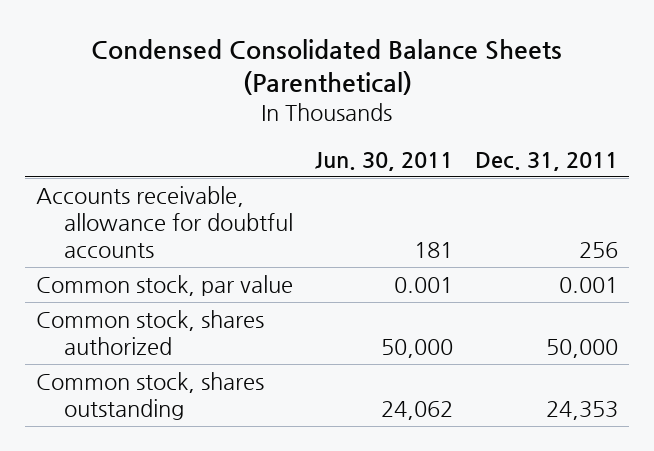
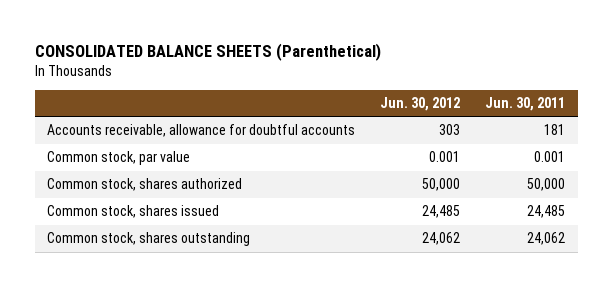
[90,39,562,96] Condensed Consolidated Balance Sheets (Parenthetical) -> [34,42,381,61] CONSOLIDATED BALANCE SHEETS (Parenthetical)
[474,151,618,171] Dec. 31, 2011 -> none
none -> [380,97,461,112] Jun. 30, 2012
none -> [47,205,220,219] Common stock, shares issued

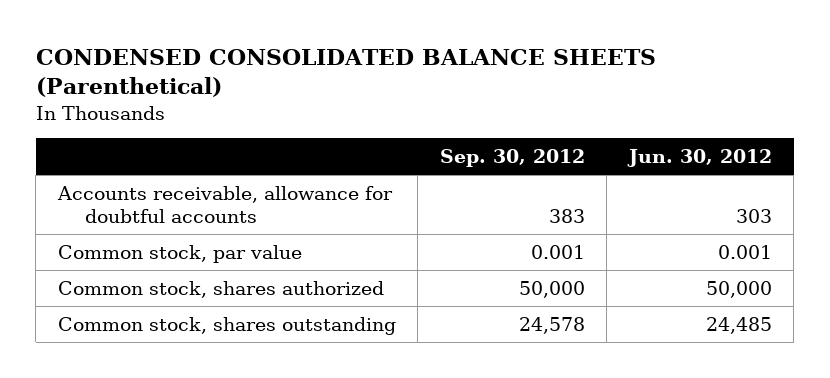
[34,42,381,61] CONSOLIDATED BALANCE SHEETS (Parenthetical) -> [35,48,656,98] CONDENSED CONSOLIDATED BALANCE SHEETS (Parenthetical)
[485,97,566,112] Jun. 30, 2011 -> none
none -> [439,149,585,168] Sep. 30, 2012
[47,205,220,219] Common stock, shares issued -> none
[422,232,461,246] 24,062 -> [705,316,772,334] 24,485

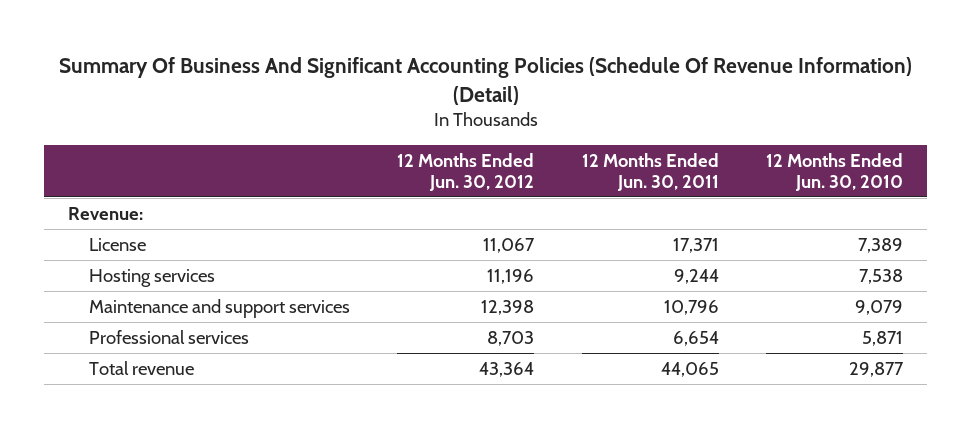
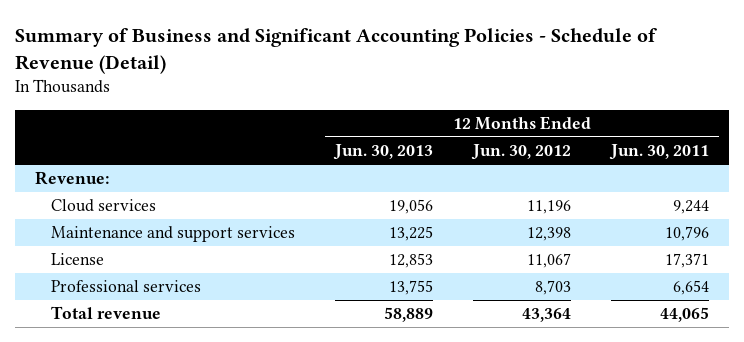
[58,56,912,105] Summary Of Business And Significant Accounting Policies (Schedule Of Revenue Information) (Detail) -> [15,27,658,74] Summary of Business and Significant Accounting Policies - Schedule of Revenue (Detail)
[766,152,904,192] 12 Months Ended Jun. 30, 2010 -> none
none -> [333,144,434,161] Jun. 30, 2013
[89,268,216,287] Hosting services -> [51,199,157,213] Cloud services
[89,237,147,251] License -> [51,253,105,266] License

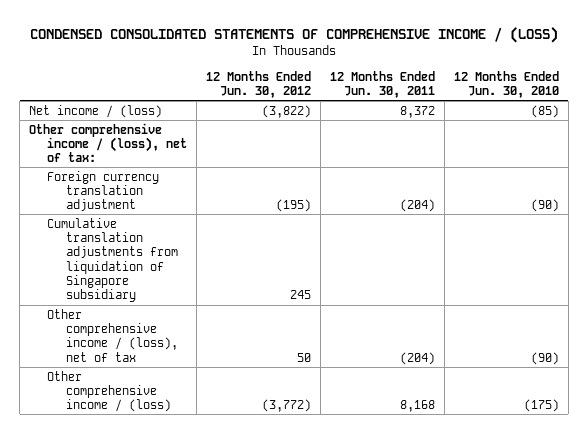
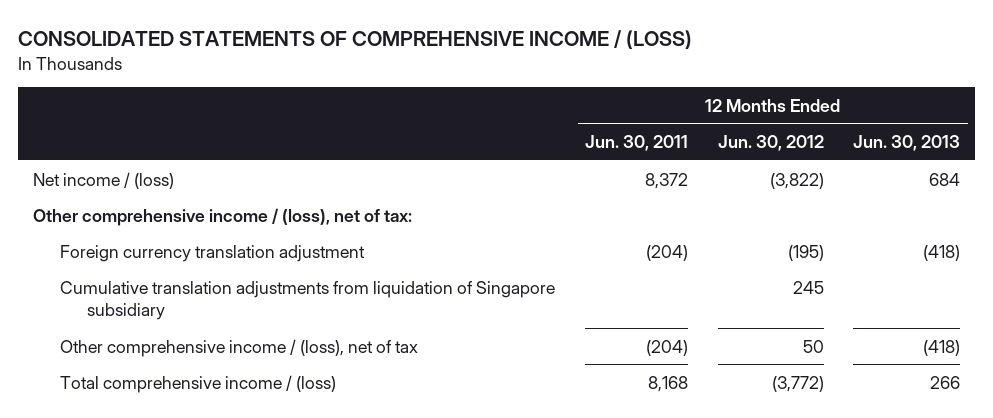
[30,26,559,43] CONDENSED CONSOLIDATED STATEMENTS OF COMPREHENSIVE INCOME / (LOSS) -> [18,29,693,49] CONSOLIDATED STATEMENTS OF COMPREHENSIVE INCOME / (LOSS)
[453,70,559,99] 12 Months Ended Jun. 30, 2010 -> none
none -> [853,135,961,152] Jun. 30, 2013
[47,370,171,413] Other comprehensive income / (loss) -> [60,374,337,393] Total comprehensive income / (loss)

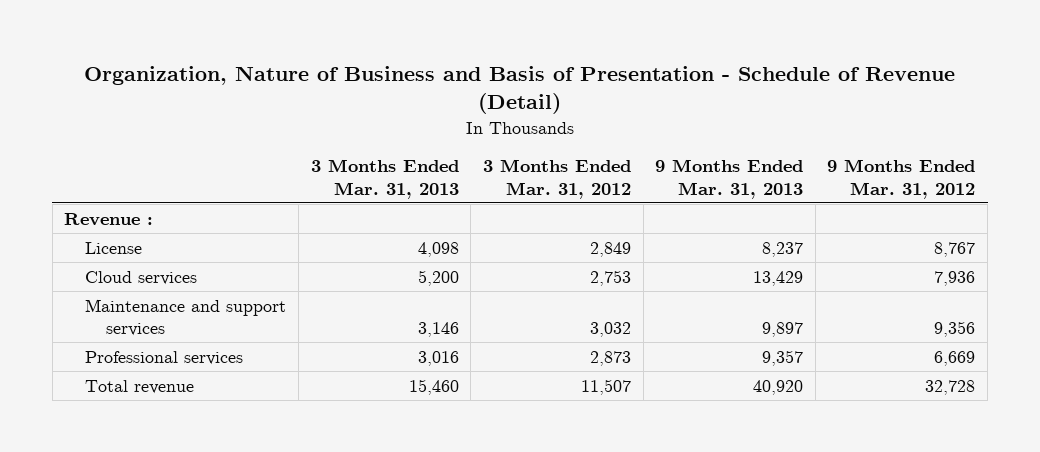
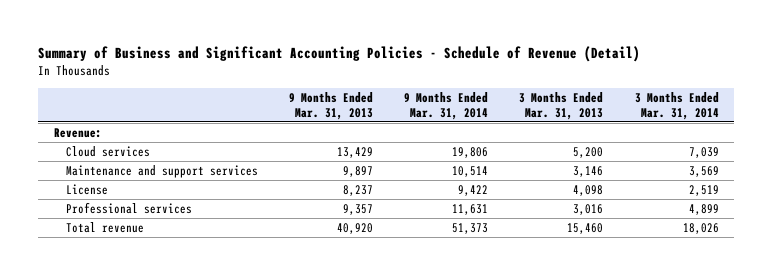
[83,65,955,114] Organization, Nature of Business and Basis of Presentation - Schedule of Revenue (Detail) -> [38,45,641,62] Summary of Business and Significant Accounting Policies - Schedule of Revenue (Detail)
[482,159,631,199] 3 Months Ended Mar. 31, 2012 -> none
[827,159,976,199] 9 Months Ended Mar. 31, 2012 -> none
none -> [404,91,489,120] 9 Months Ended Mar. 31, 2014
none -> [634,91,719,120] 3 Months Ended Mar. 31, 2014
[64,212,154,226] Revenue : -> [53,128,102,139] Revenue:
[85,241,143,254] License -> [66,184,109,196] License

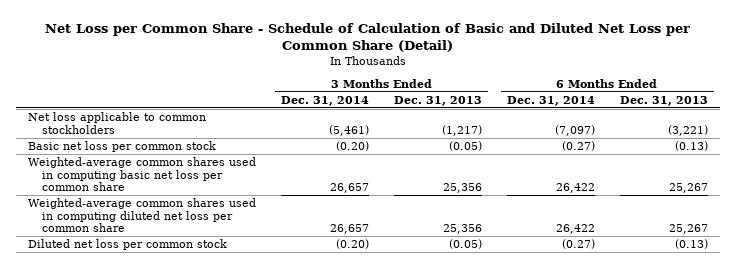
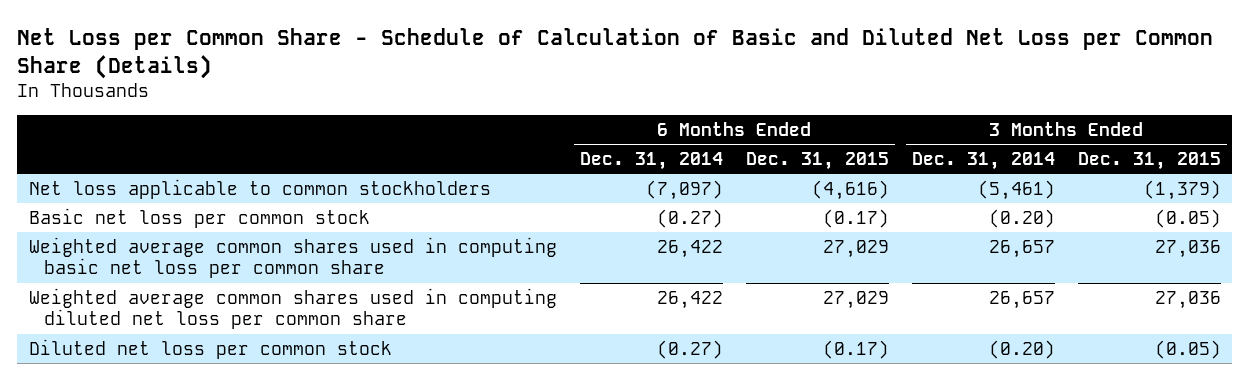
[44,22,690,53] Net Loss per Common Share - Schedule of Calculation of Basic and Diluted Net Loss per Common Share (Detail) -> [17,27,1214,79] Net Loss per Common Share - Schedule of Calculation of Basic and Diluted Net Loss per Common Share (Details)
[393,95,482,106] Dec. 31, 2013 -> none
[619,95,708,106] Dec. 31, 2013 -> none
none -> [745,152,889,171] Dec. 31, 2015
none -> [1077,152,1221,171] Dec. 31, 2015
[28,157,257,192] Weighted-average common shares used in computing basic net loss per common share -> [28,236,557,279] Weighted average common shares used in computing basic net loss per common share
[28,198,257,233] Weighted-average common shares used in computing diluted net loss per common share -> [28,287,557,330] Weighted average common shares used in computing diluted net loss per common share

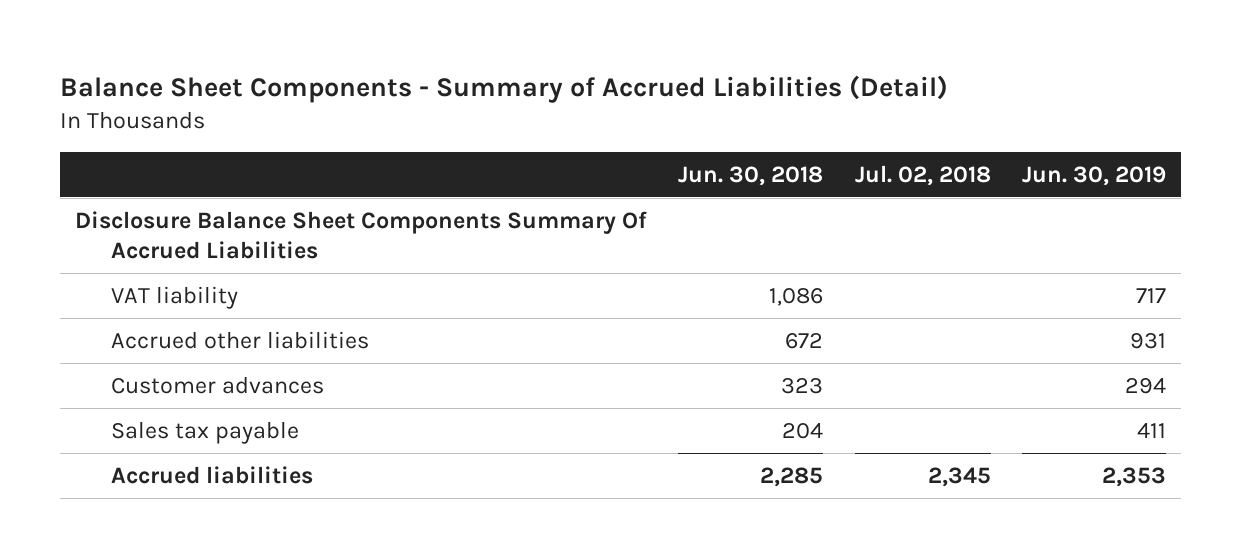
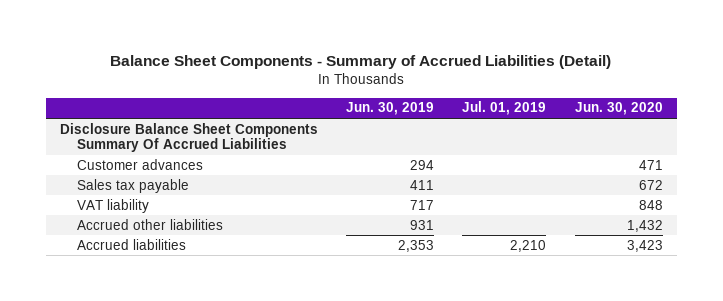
[678,165,824,186] Jun. 30, 2018 -> none
[854,164,991,186] Jul. 02, 2018 -> none
none -> [462,101,547,116] Jul. 01, 2019
none -> [574,102,663,116] Jun. 30, 2020
[110,285,238,309] VAT liability -> [76,198,149,213] VAT liability
[110,330,369,349] Accrued other liabilities -> [76,218,223,230] Accrued other liabilities

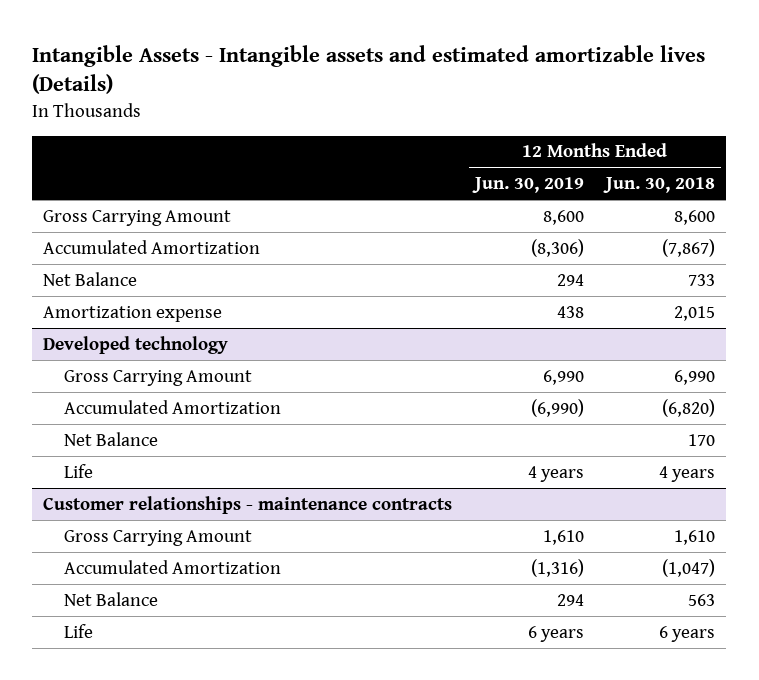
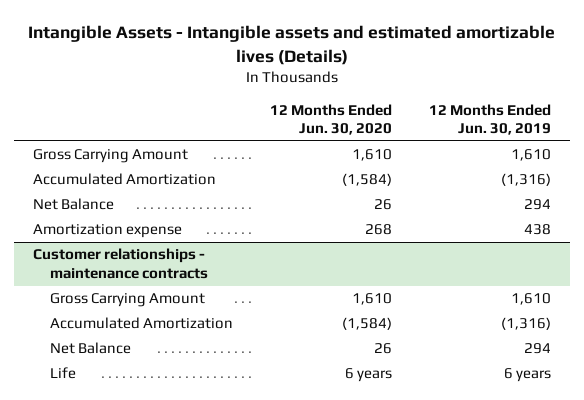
[603,177,716,194] Jun. 30, 2018 -> none
none -> [270,103,393,136] 12 Months Ended Jun. 30, 2020
[542,209,584,225] 8,600 -> [511,149,552,162] 1,610
[530,238,584,257] (8,306) -> [501,173,552,187] (1,316)
[43,335,229,354] Developed technology -> none
[63,369,252,386] Gross Carrying Amount -> none
[63,399,281,414] Accumulated Amortization -> none
[63,431,158,446] Net Balance -> none
[63,463,93,478] Life -> none

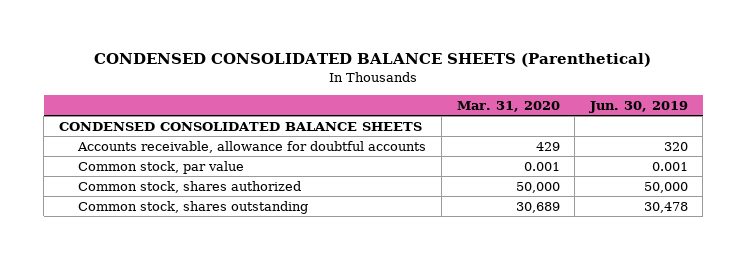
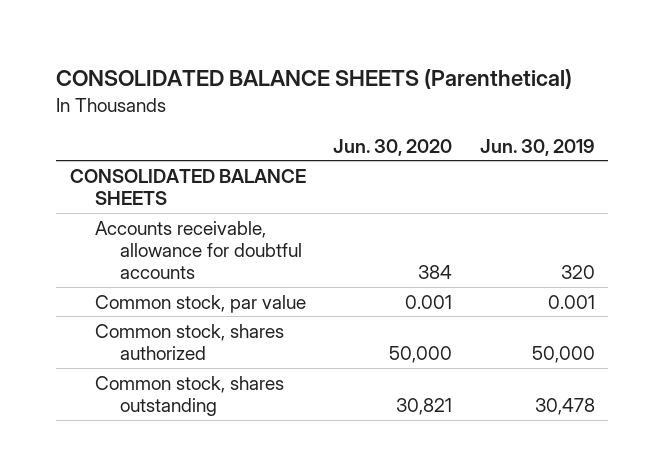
[94,53,652,68] CONDENSED CONSOLIDATED BALANCE SHEETS (Parenthetical) -> [56,68,573,89] CONSOLIDATED BALANCE SHEETS (Parenthetical)
[456,100,560,112] Mar. 31, 2020 -> none
none -> [333,138,453,156] Jun. 30, 2020
[58,121,422,131] CONDENSED CONSOLIDATED BALANCE SHEETS -> [69,168,306,206] CONSOLIDATED BALANCE SHEETS

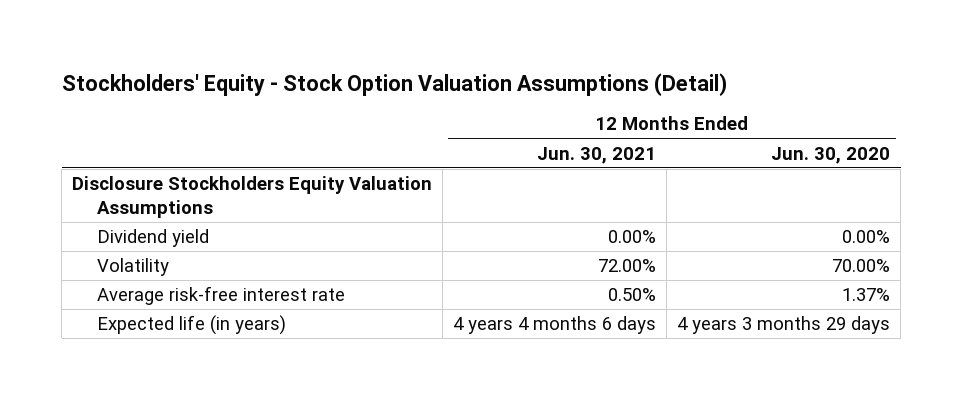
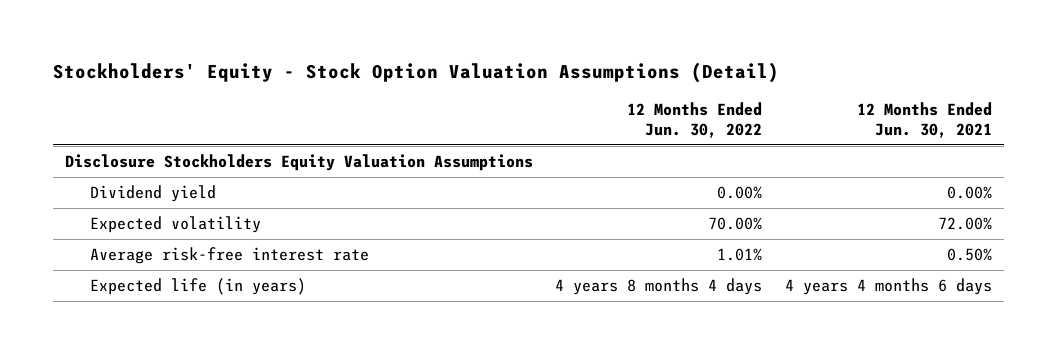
[771,146,891,164] Jun. 30, 2020 -> none
none -> [627,102,763,139] 12 Months Ended Jun. 30, 2022
[97,258,170,277] Volatility -> [90,215,262,233] Expected volatility

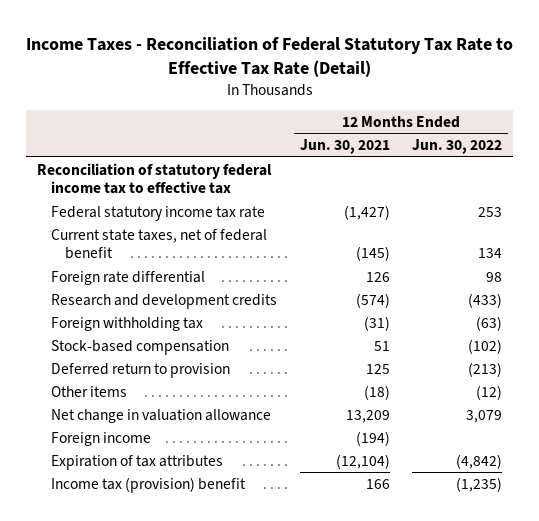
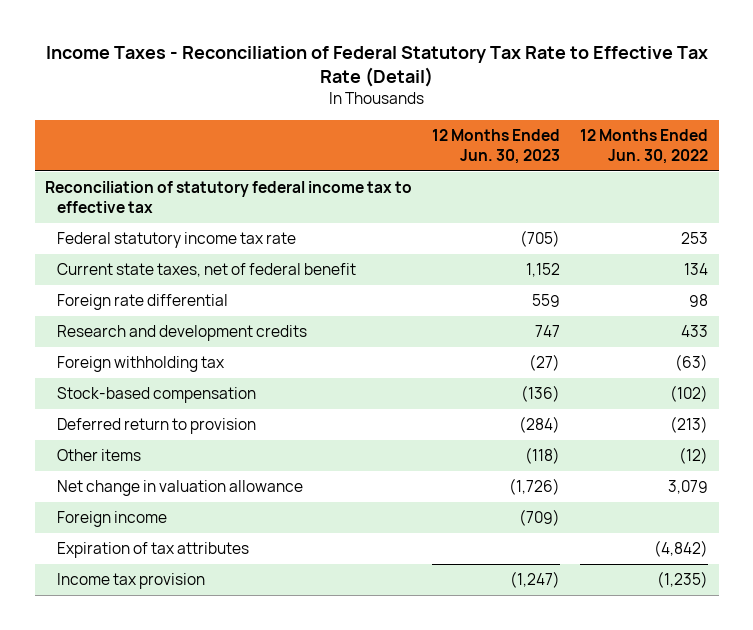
[299,139,390,155] Jun. 30, 2021 -> none
none -> [432,128,561,165] 12 Months Ended Jun. 30, 2023
[468,292,503,308] (433) -> [681,325,709,338] 433
[51,476,247,493] Income tax (provision) benefit -> [57,573,206,590] Income tax provision

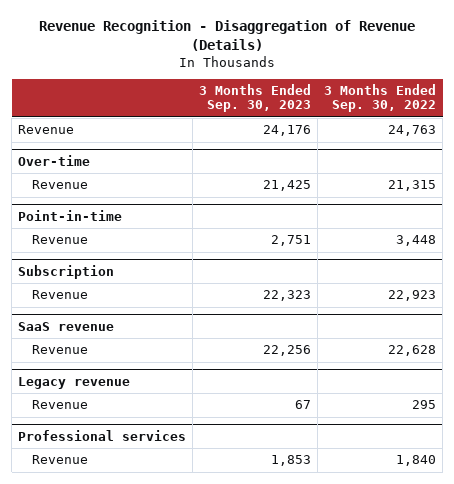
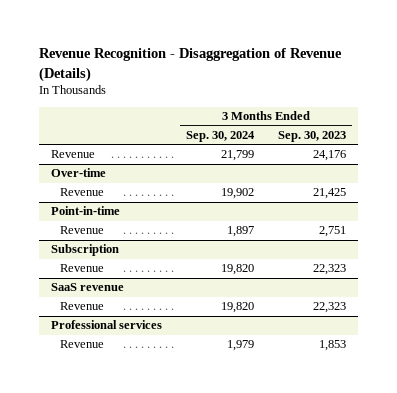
[324,84,437,113] 3 Months Ended Sep. 30, 2022 -> none
none -> [186,131,256,143] Sep. 30, 2024
[18,376,131,389] Legacy revenue -> none
[32,400,89,410] Revenue -> none
[263,345,312,357] 22,256 -> [313,302,347,314] 22,323

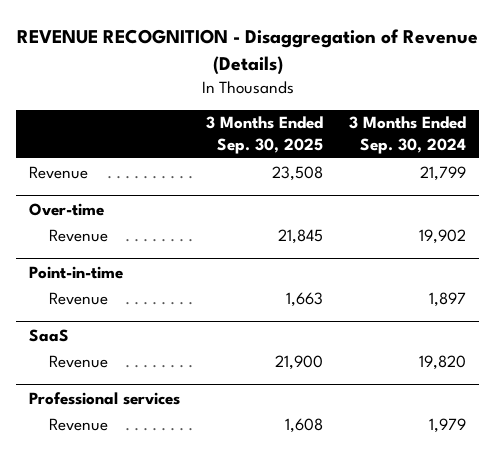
[38,48,342,82] Revenue Recognition - Disaggregation of Revenue (Details) -> [16,28,478,75] REVENUE RECOGNITION - Disaggregation of Revenue (Details)
[278,131,347,143] Sep. 30, 2023 -> none
none -> [206,116,324,155] 3 Months Ended Sep. 30, 2025
[59,264,104,273] Revenue -> none
[50,283,124,292] SaaS revenue -> none
[50,244,119,257] Subscription -> [29,328,70,342] SaaS

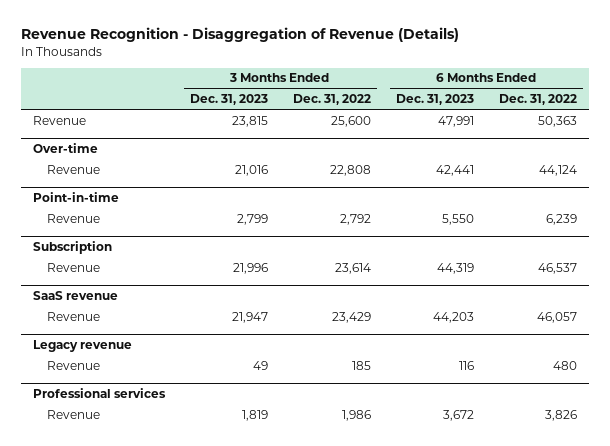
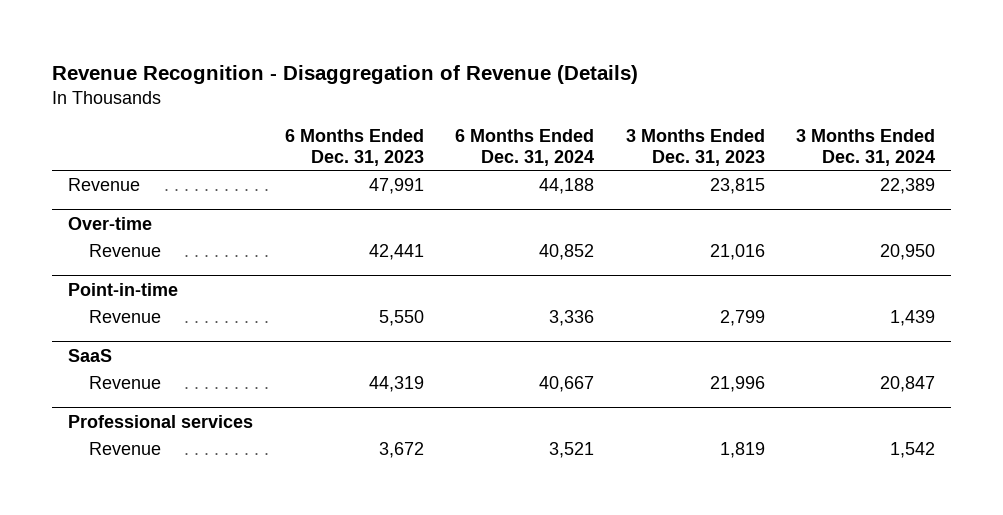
[292,93,371,105] Dec. 31, 2022 -> none
[498,93,577,105] Dec. 31, 2022 -> none
none -> [455,128,595,166] 6 Months Ended Dec. 31, 2024
none -> [796,128,936,166] 3 Months Ended Dec. 31, 2024
[33,241,113,255] Subscription -> [67,348,112,362] SaaS
[33,291,119,301] SaaS revenue -> none
[47,311,101,321] Revenue -> none
[33,340,133,353] Legacy revenue -> none
[47,360,101,370] Revenue -> none

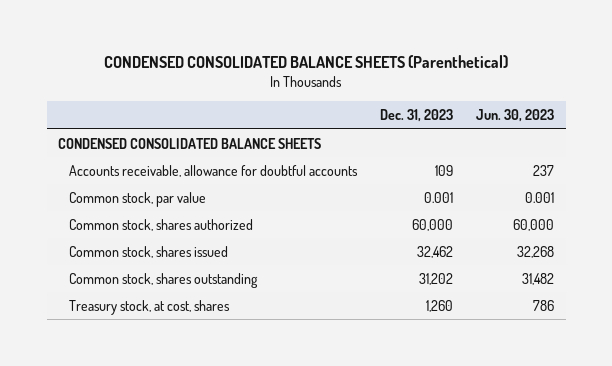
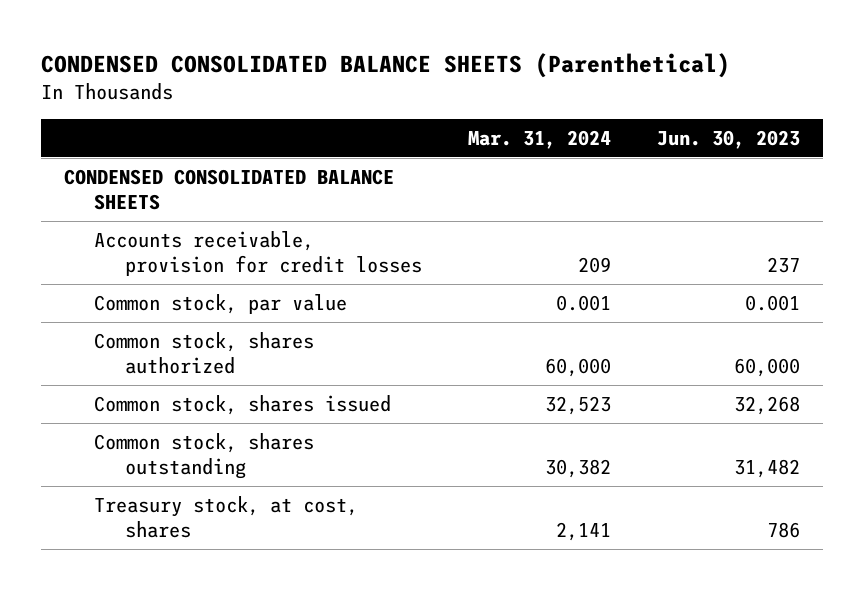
[380,108,454,122] Dec. 31, 2023 -> none
none -> [467,129,611,149] Mar. 31, 2024
[69,164,359,177] Accounts receivable, allowance for doubtful accounts -> [94,230,423,277] Accounts receivable, provision for credit losses

